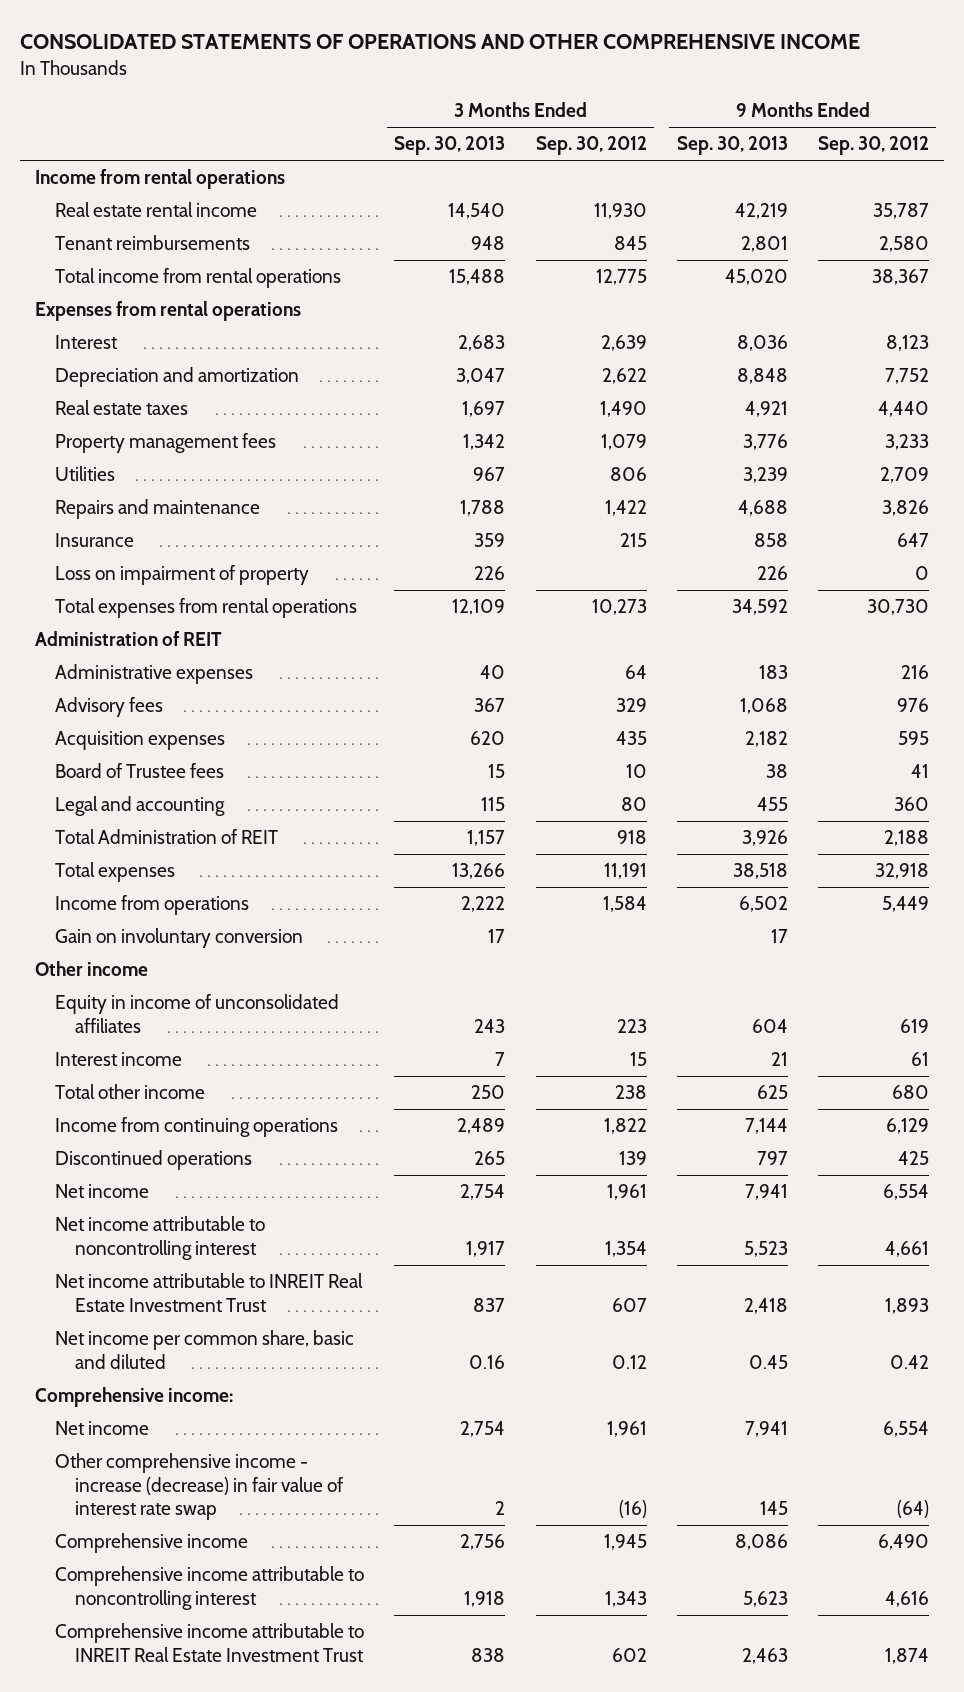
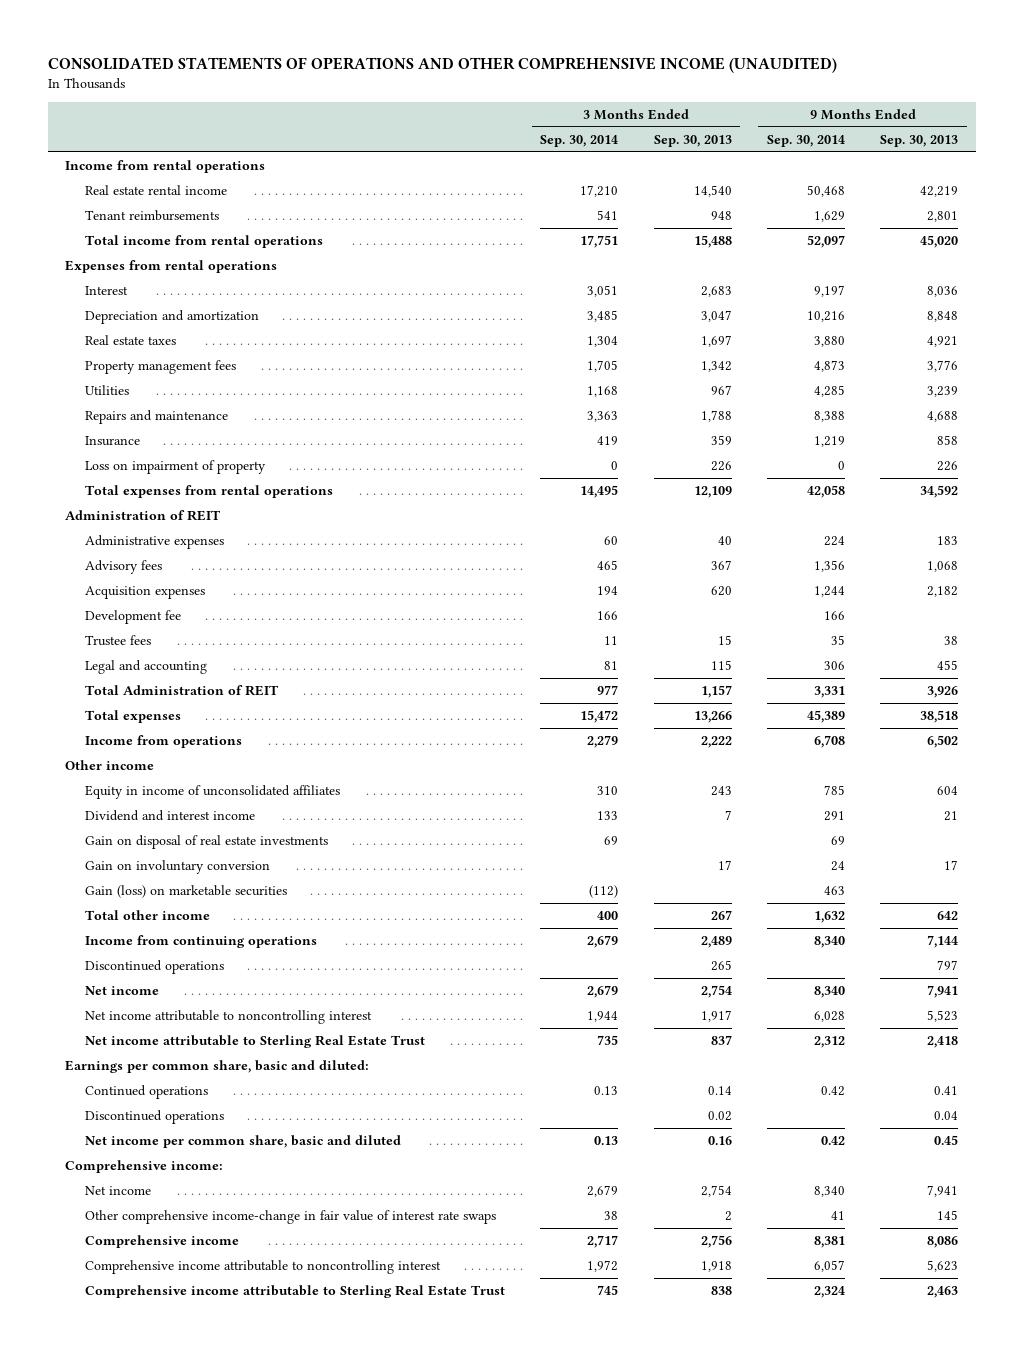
[20,34,861,50] CONSOLIDATED STATEMENTS OF OPERATIONS AND OTHER COMPREHENSIVE INCOME -> [47,57,837,74] CONSOLIDATED STATEMENTS OF OPERATIONS AND OTHER COMPREHENSIVE INCOME (UNAUDITED)
[535,136,647,156] Sep. 30, 2012 -> none
[817,136,929,156] Sep. 30, 2012 -> none
none -> [540,134,619,147] Sep. 30, 2014
none -> [766,134,845,147] Sep. 30, 2014
none -> [85,610,182,625] Development fee
[55,763,225,779] Board of Trustee fees -> [85,635,152,647] Trustee fees
[55,1052,183,1067] Interest income -> [85,810,256,822] Dividend and interest income
none -> [85,835,329,850] Gain on disposal of real estate investments
[55,928,304,949] Gain on involuntary conversion -> [85,860,271,875] Gain on involuntary conversion
none -> [85,885,288,899] Gain (loss) on marketable securities
[471,1085,506,1100] 250 -> [710,910,732,921] 267
[756,1085,788,1100] 625 -> [937,911,959,921] 642
[55,1273,364,1312] Net income attributable to INREIT Real Estate Investment Trust -> [85,1035,426,1049] Net income attributable to Sterling Real Estate Trust
none -> [65,1060,370,1074] Earnings per common share, basic and diluted:
none -> [85,1085,209,1100] Continued operations
none -> [85,1110,225,1125] Discontinued operations
[55,1453,345,1520] Other comprehensive income - increase (decrease) in fair value of interest rate swap -> [85,1210,497,1225] Other comprehensive income-change in fair value of interest rate swaps
[55,1623,365,1662] Comprehensive income attributable to INREIT Real Estate Investment Trust -> [85,1285,506,1299] Comprehensive income attributable to Sterling Real Estate Trust

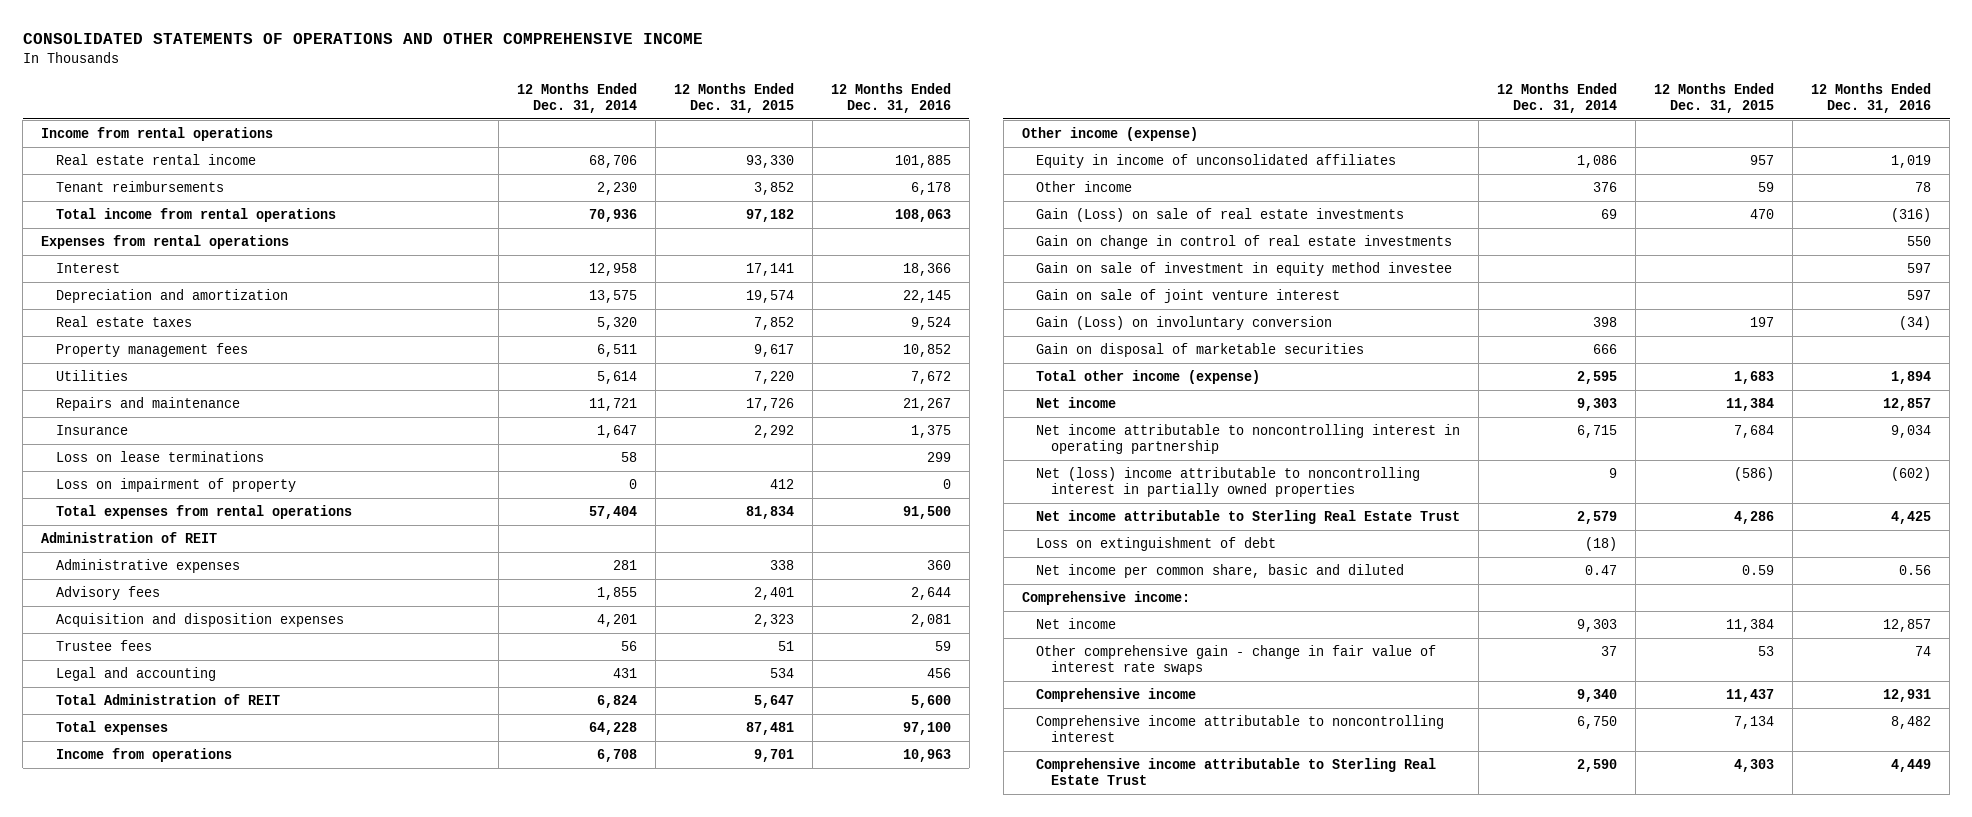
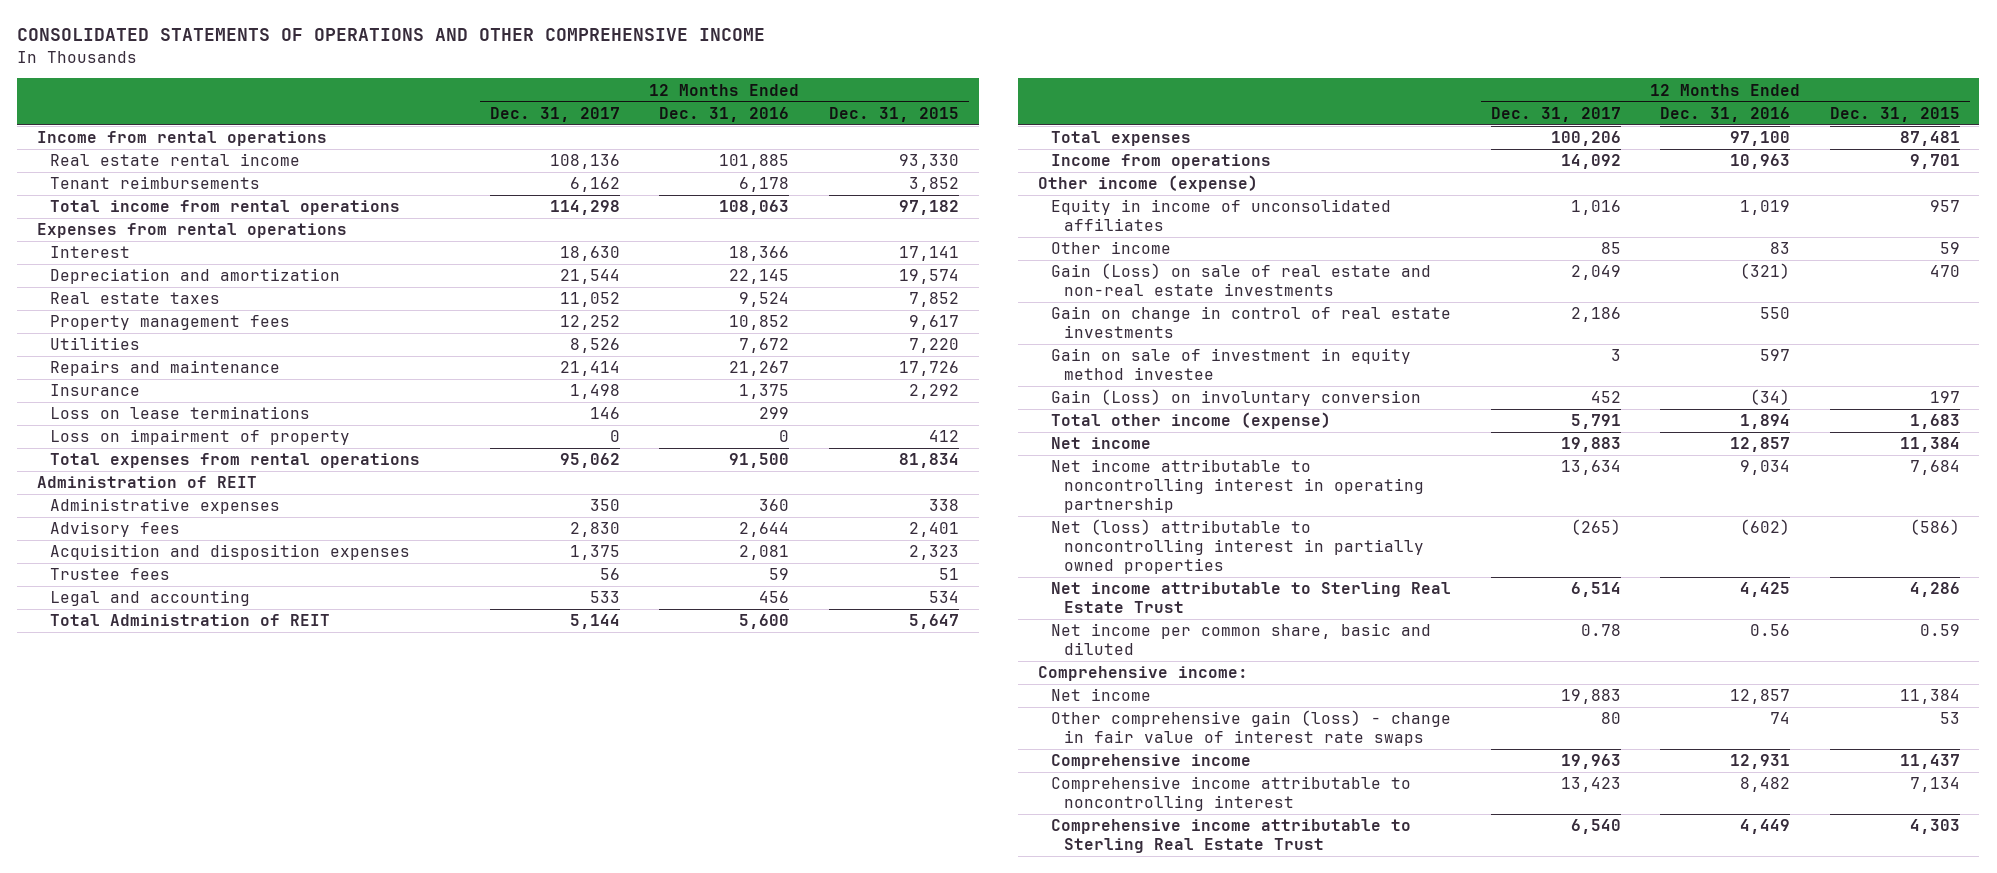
[516,83,637,114] 12 Months Ended Dec. 31, 2014 -> none
none -> [489,106,620,122] Dec. 31, 2017
[1915,181,1932,192] 78 -> [1770,242,1791,255] 83
[1036,207,1405,222] Gain (Loss) on sale of real estate investments -> [1051,263,1432,297] Gain (Loss) on sale of real estate and non-real estate investments
[1891,207,1932,222] (316) -> [1740,263,1791,280] (321)
[1036,288,1341,303] Gain on sale of joint venture interest -> none
[1036,342,1365,357] Gain on disposal of marketable securities -> none
[1036,466,1421,497] Net (loss) income attributable to noncontrolling interest in partially owned properties -> [1051,519,1425,575] Net (loss) attributable to noncontrolling interest in partially owned properties
[1036,536,1277,551] Loss on extinguishment of debt -> none
[1036,644,1437,675] Other comprehensive gain - change in fair value of interest rate swaps -> [1051,710,1452,747] Other comprehensive gain (loss) - change in fair value of interest rate swaps

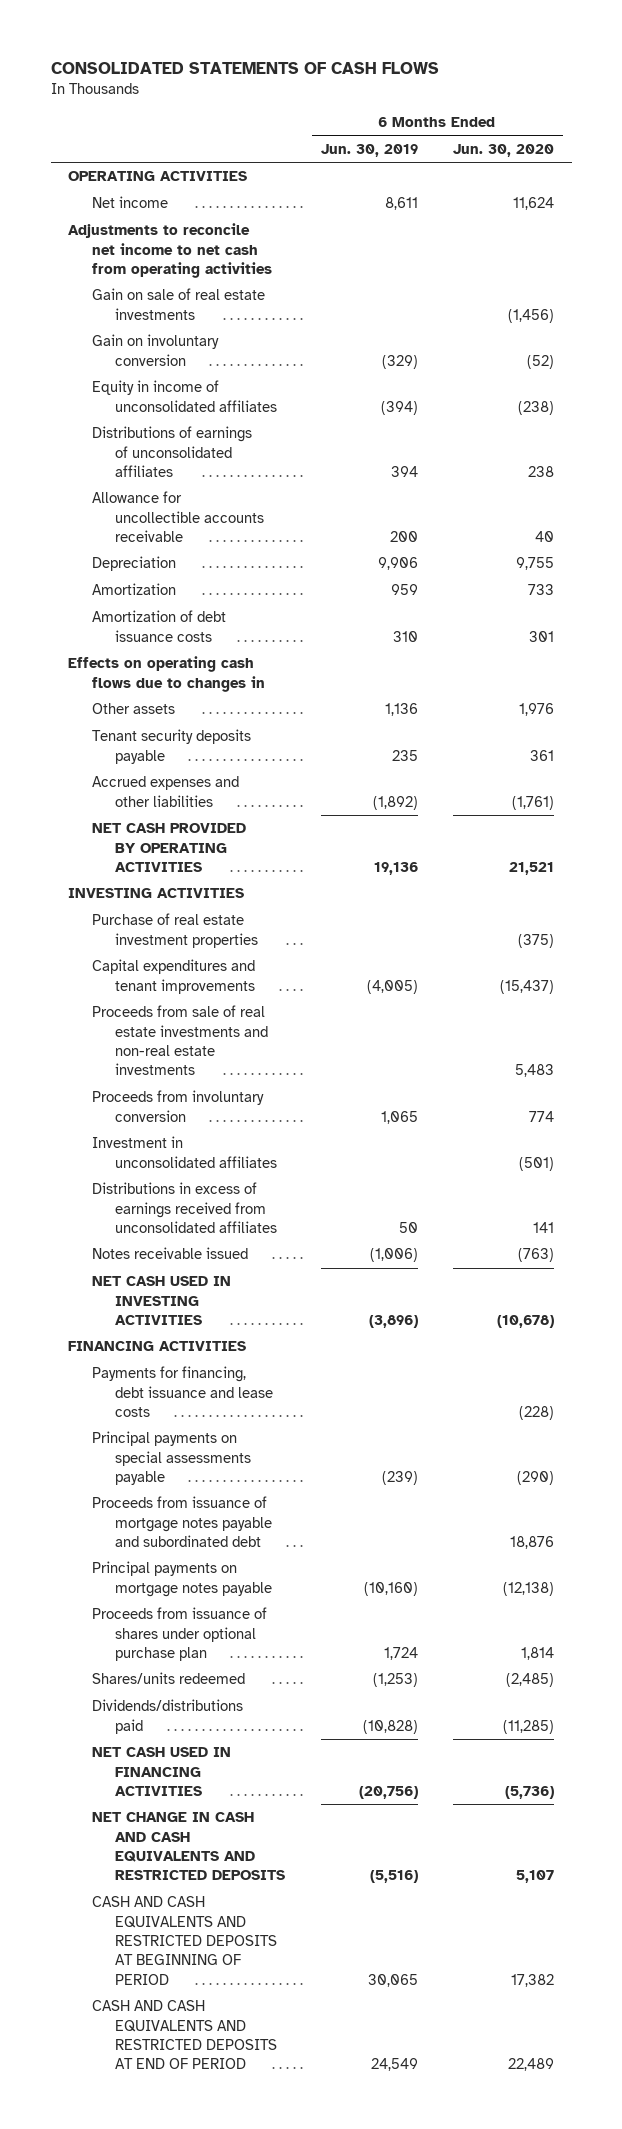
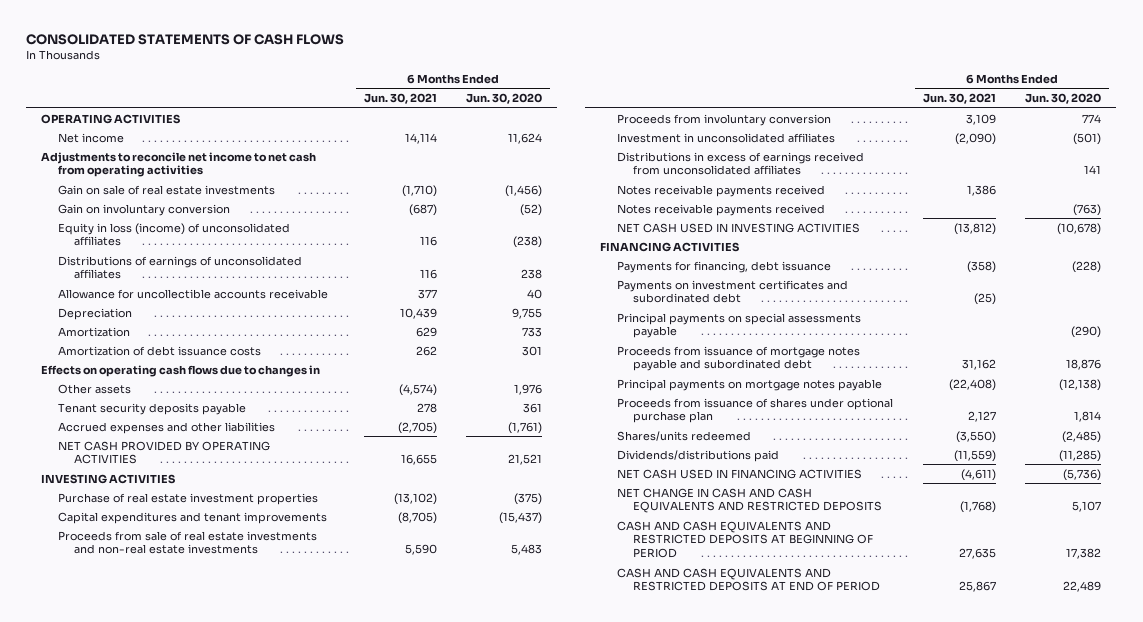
[320,143,418,157] Jun. 30, 2019 -> none
none -> [363,93,437,105] Jun. 30, 2021
[91,380,278,412] Equity in income of unconsolidated affiliates -> [57,222,290,247] Equity in loss (income) of unconsolidated affiliates
none -> [616,184,825,197] Notes receivable payments received
[91,1247,248,1260] Notes receivable issued -> [616,203,825,216] Notes receivable payments received
[91,1366,274,1418] Payments for financing, debt issuance and lease costs -> [616,260,831,273] Payments for financing, debt issuance
none -> [616,279,848,304] Payments on investment certificates and subordinated debt

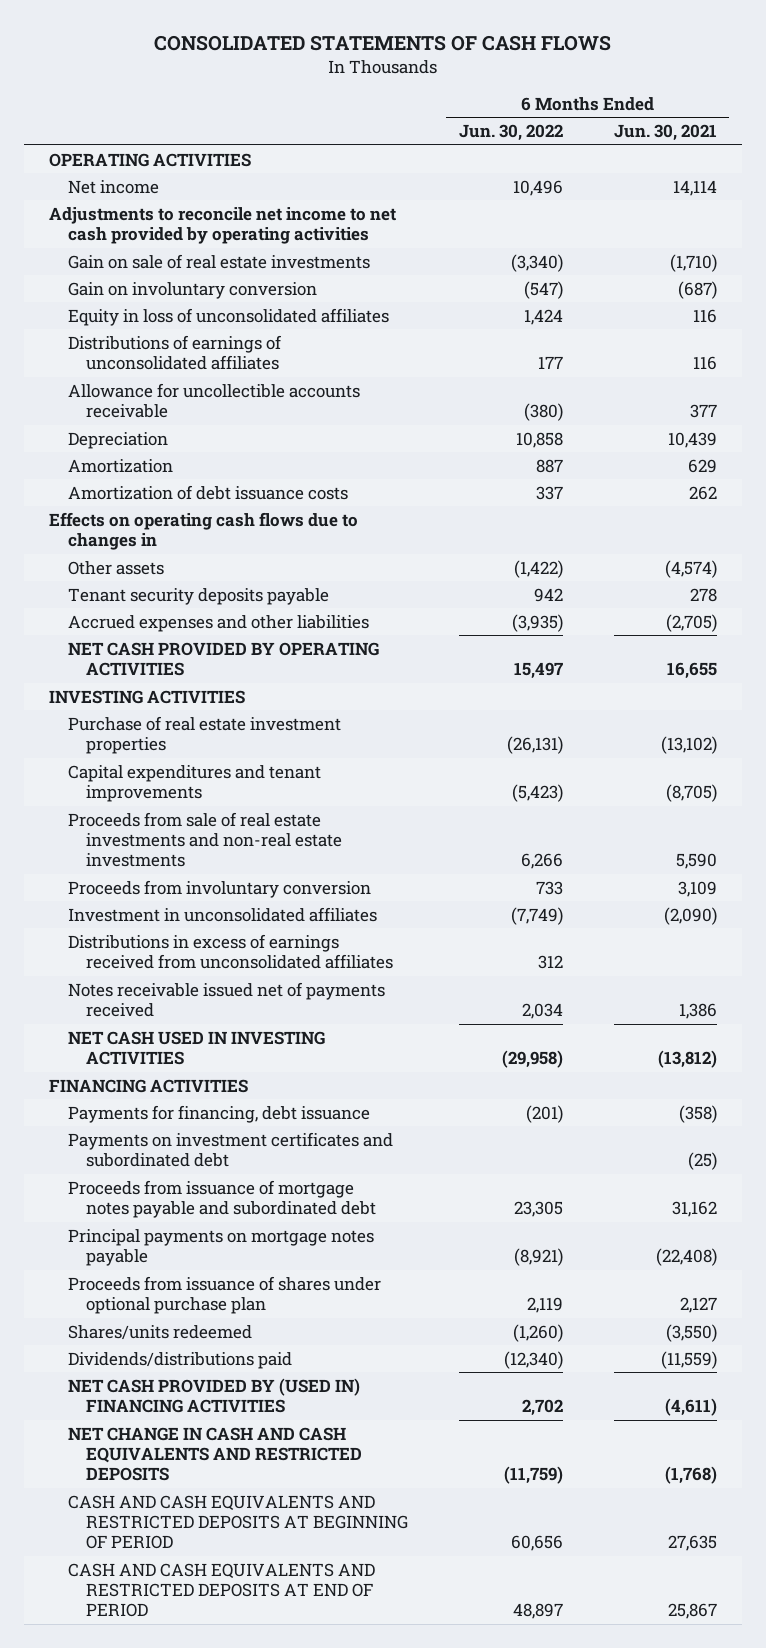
[466,93,543,105] Jun. 30, 2020 -> none
none -> [458,124,563,142] Jun. 30, 2022
[41,151,317,178] Adjustments to reconcile net income to net cash from operating activities -> [49,206,397,245] Adjustments to reconcile net income to net cash provided by operating activities
[57,222,290,247] Equity in loss (income) of unconsolidated affiliates -> [67,307,389,326] Equity in loss of unconsolidated affiliates
[616,203,825,216] Notes receivable payments received -> none
[616,184,825,197] Notes receivable payments received -> [67,981,385,1018] Notes receivable issued net of payments received
[616,312,861,339] Principal payments on special assessments payable -> none
[616,468,862,479] NET CASH USED IN FINANCING ACTIVITIES -> [67,1377,360,1414] NET CASH PROVIDED BY (USED IN) FINANCING ACTIVITIES

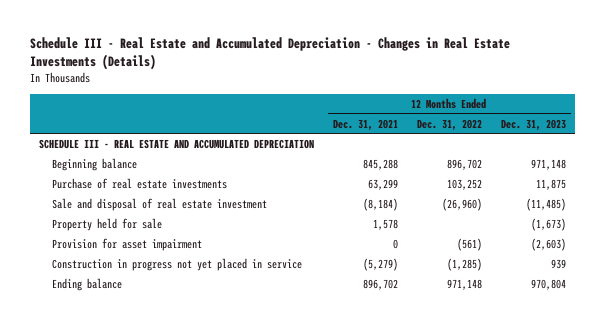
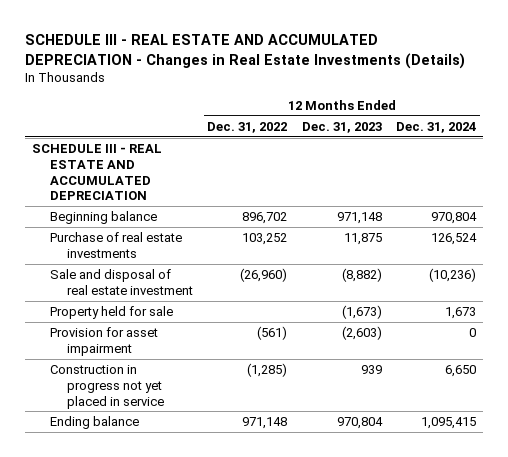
[29,36,510,71] Schedule III - Real Estate and Accumulated Depreciation - Changes in Real Estate Investments (Details) -> [25,33,466,69] SCHEDULE III - REAL ESTATE AND ACCUMULATED DEPRECIATION - Changes in Real Estate Investments (Details)
[333,118,399,131] Dec. 31, 2021 -> none
none -> [396,121,477,133] Dec. 31, 2024
[525,198,566,212] (11,485) -> [341,267,382,282] (8,882)

